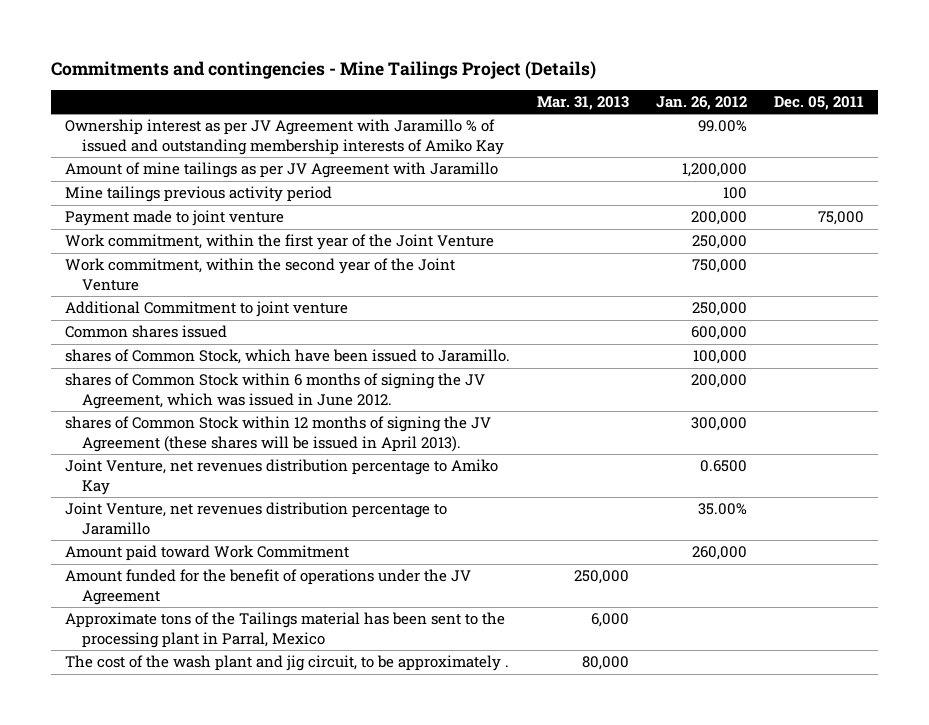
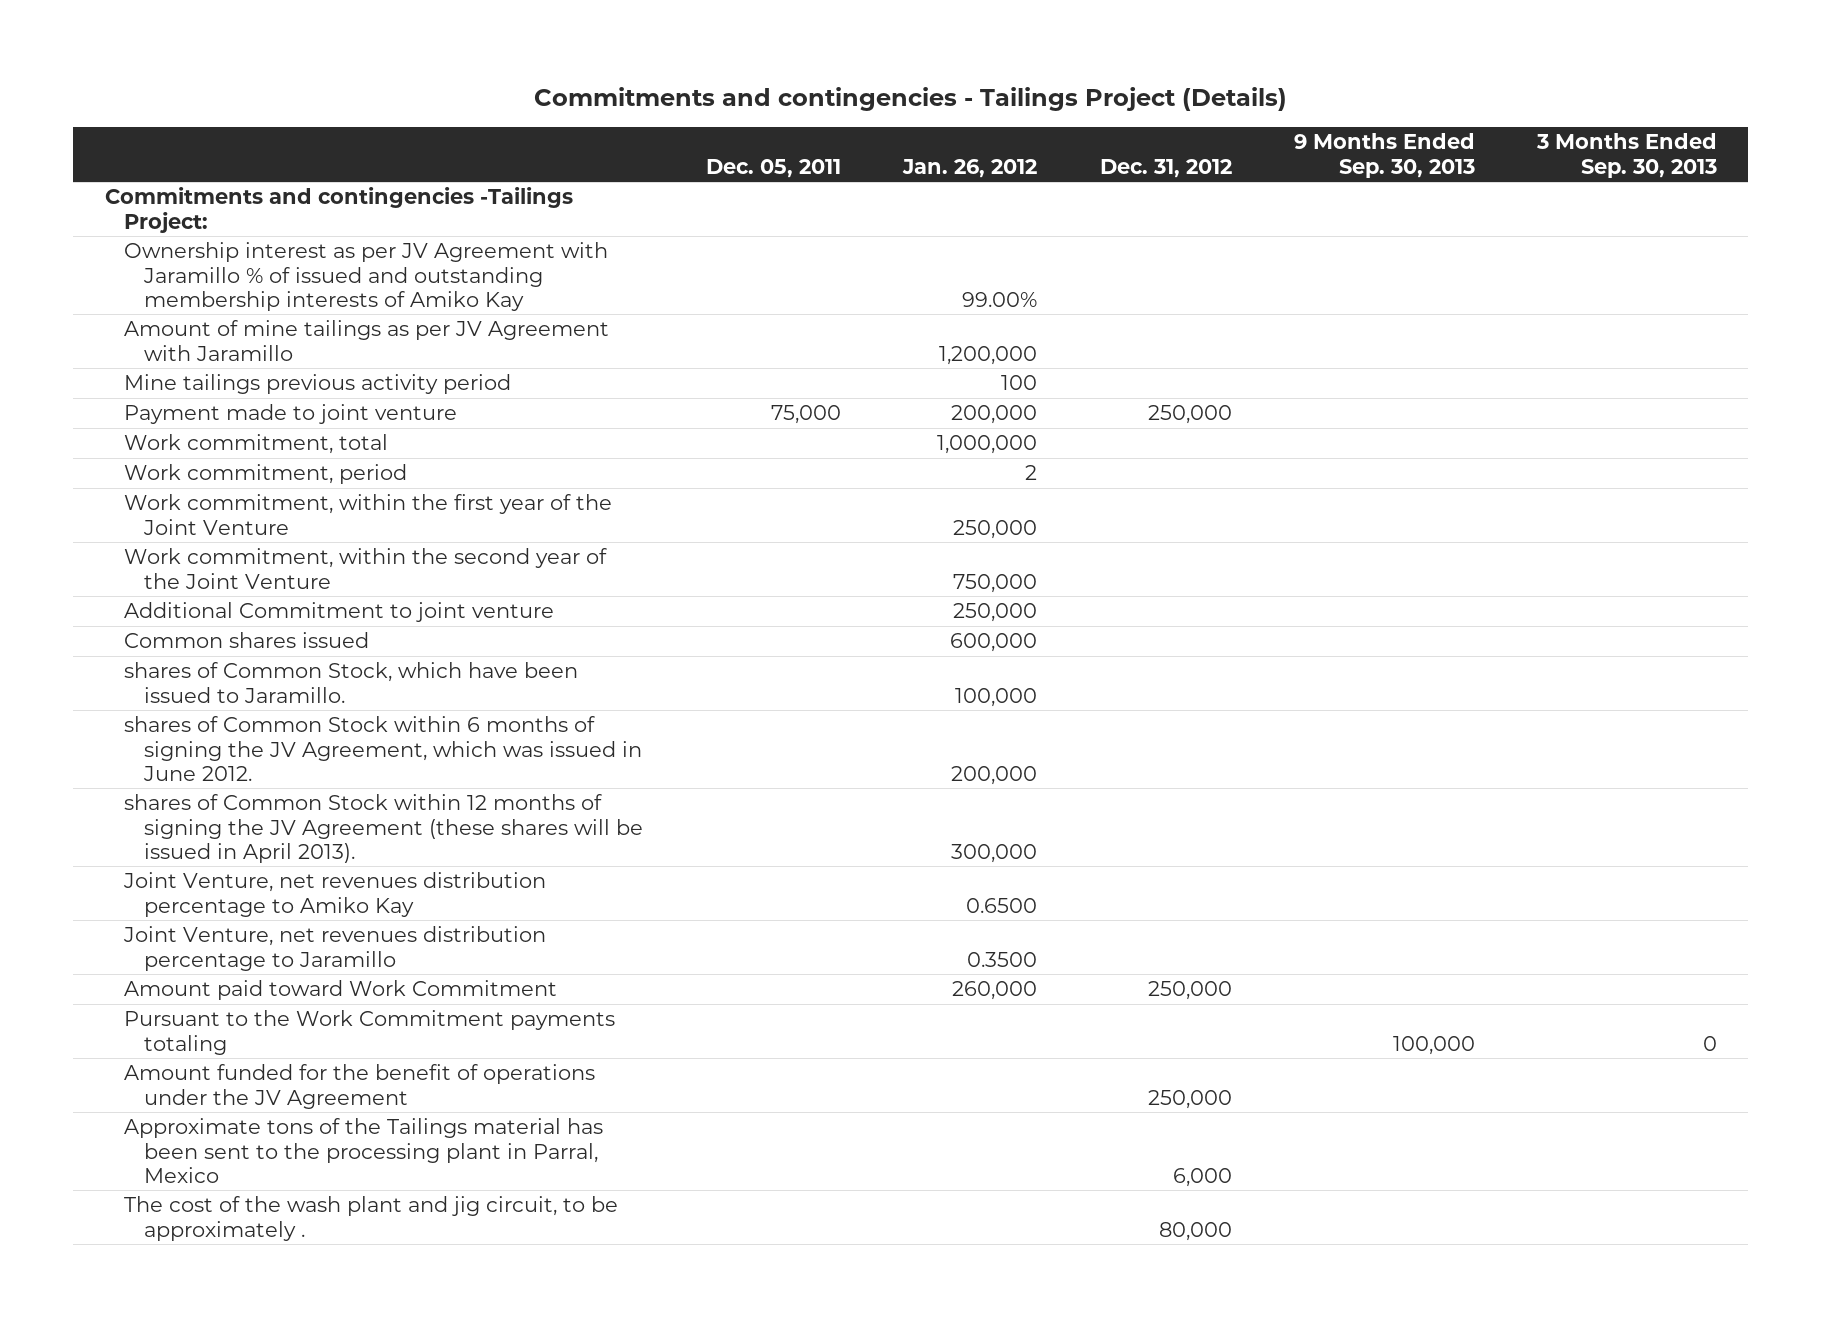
[51,60,597,79] Commitments and contingencies - Mine Tailings Project (Details) -> [533,87,1287,112] Commitments and contingencies - Tailings Project (Details)
[537,96,630,111] Mar. 31, 2013 -> none
none -> [1099,158,1232,178] Dec. 31, 2012
none -> [1293,133,1475,178] 9 Months Ended Sep. 30, 2013
none -> [1536,133,1718,178] 3 Months Ended Sep. 30, 2013
none -> [104,187,573,233] Commitments and contingencies -Tailings Project:
none -> [124,434,389,455] Work commitment, total
none -> [124,464,408,485] Work commitment, period
[698,503,748,516] 35.00% -> [967,951,1038,967] 0.3500
none -> [124,1010,616,1055] Pursuant to the Work Commitment payments totaling

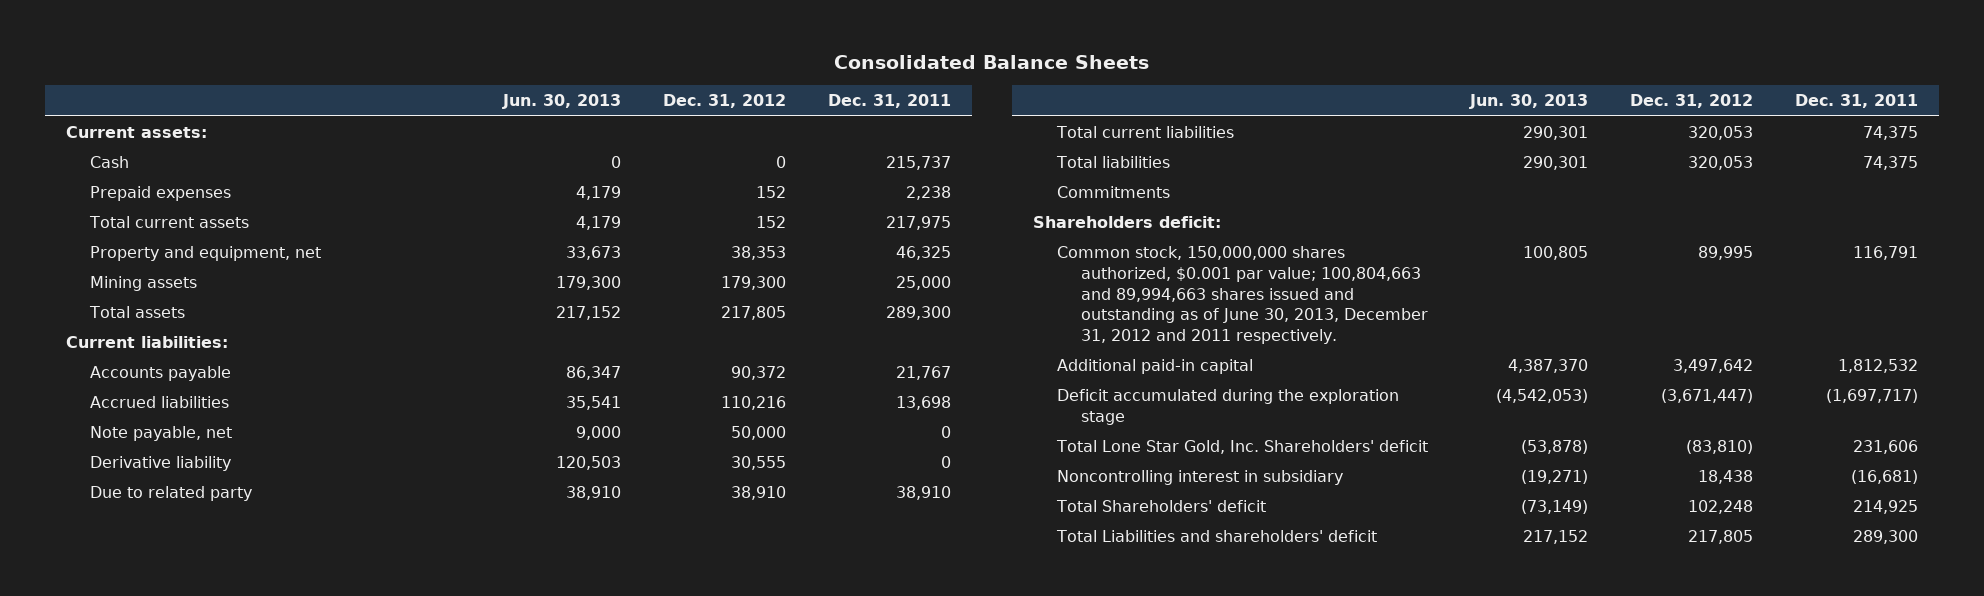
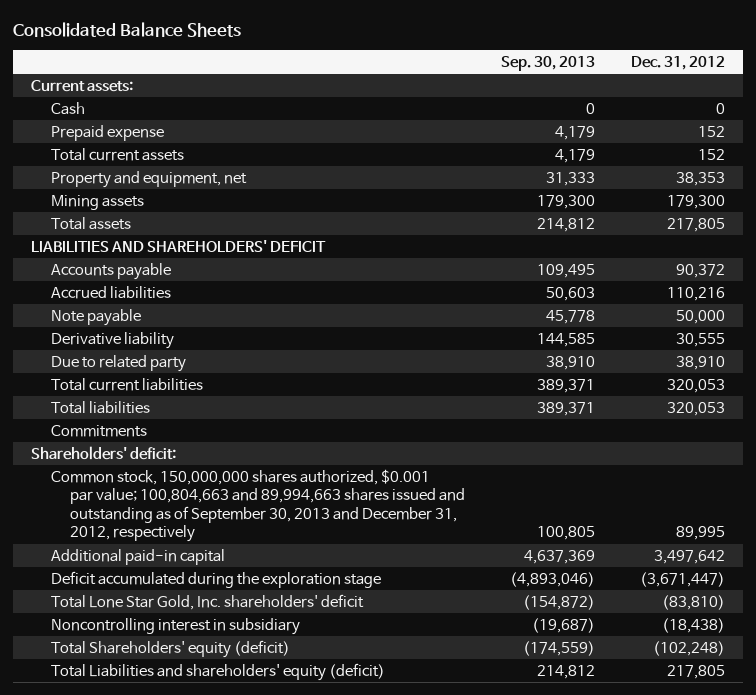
[502,94,622,110] Jun. 30, 2013 -> none
[827,94,951,109] Dec. 31, 2011 -> none
none -> [501,55,596,71] Sep. 30, 2013
[89,186,231,202] Prepaid expenses -> [50,124,164,141] Prepaid expense
[65,336,228,349] Current liabilities: -> none
none -> [31,239,327,252] LIABILITIES AND SHAREHOLDERS' DEFICIT
[89,426,232,442] Note payable, net -> [50,308,141,326] Note payable
[1032,216,1221,229] Shareholders deficit: -> [31,445,177,460] Shareholders' deficit:
[1057,246,1429,345] Common stock, 150,000,000 shares authorized, $0.001 par value; 100,804,663 and 89,994,663 shares issued and outstanding as of June 30, 2013, December 31, 2012 and 2011 respectively. -> [50,468,466,542] Common stock, 150,000,000 shares authorized, $0.001 par value; 100,804,663 and 89,994,663 shares issued and outstanding as of September 30, 2013 and December 31, 2012, respectively
[1056,440,1429,455] Total Lone Star Gold, Inc. Shareholders' deficit -> [50,593,364,610] Total Lone Star Gold, Inc. shareholders' deficit
[1698,470,1754,485] 18,438 -> [662,617,726,633] (18,438)
[1056,500,1267,513] Total Shareholders' deficit -> [50,639,290,658] Total Shareholders' equity (deficit)
[1688,500,1754,515] 102,248 -> [653,640,726,656] (102,248)
[1056,530,1378,543] Total Liabilities and shareholders' deficit -> [50,662,385,681] Total Liabilities and shareholders' equity (deficit)

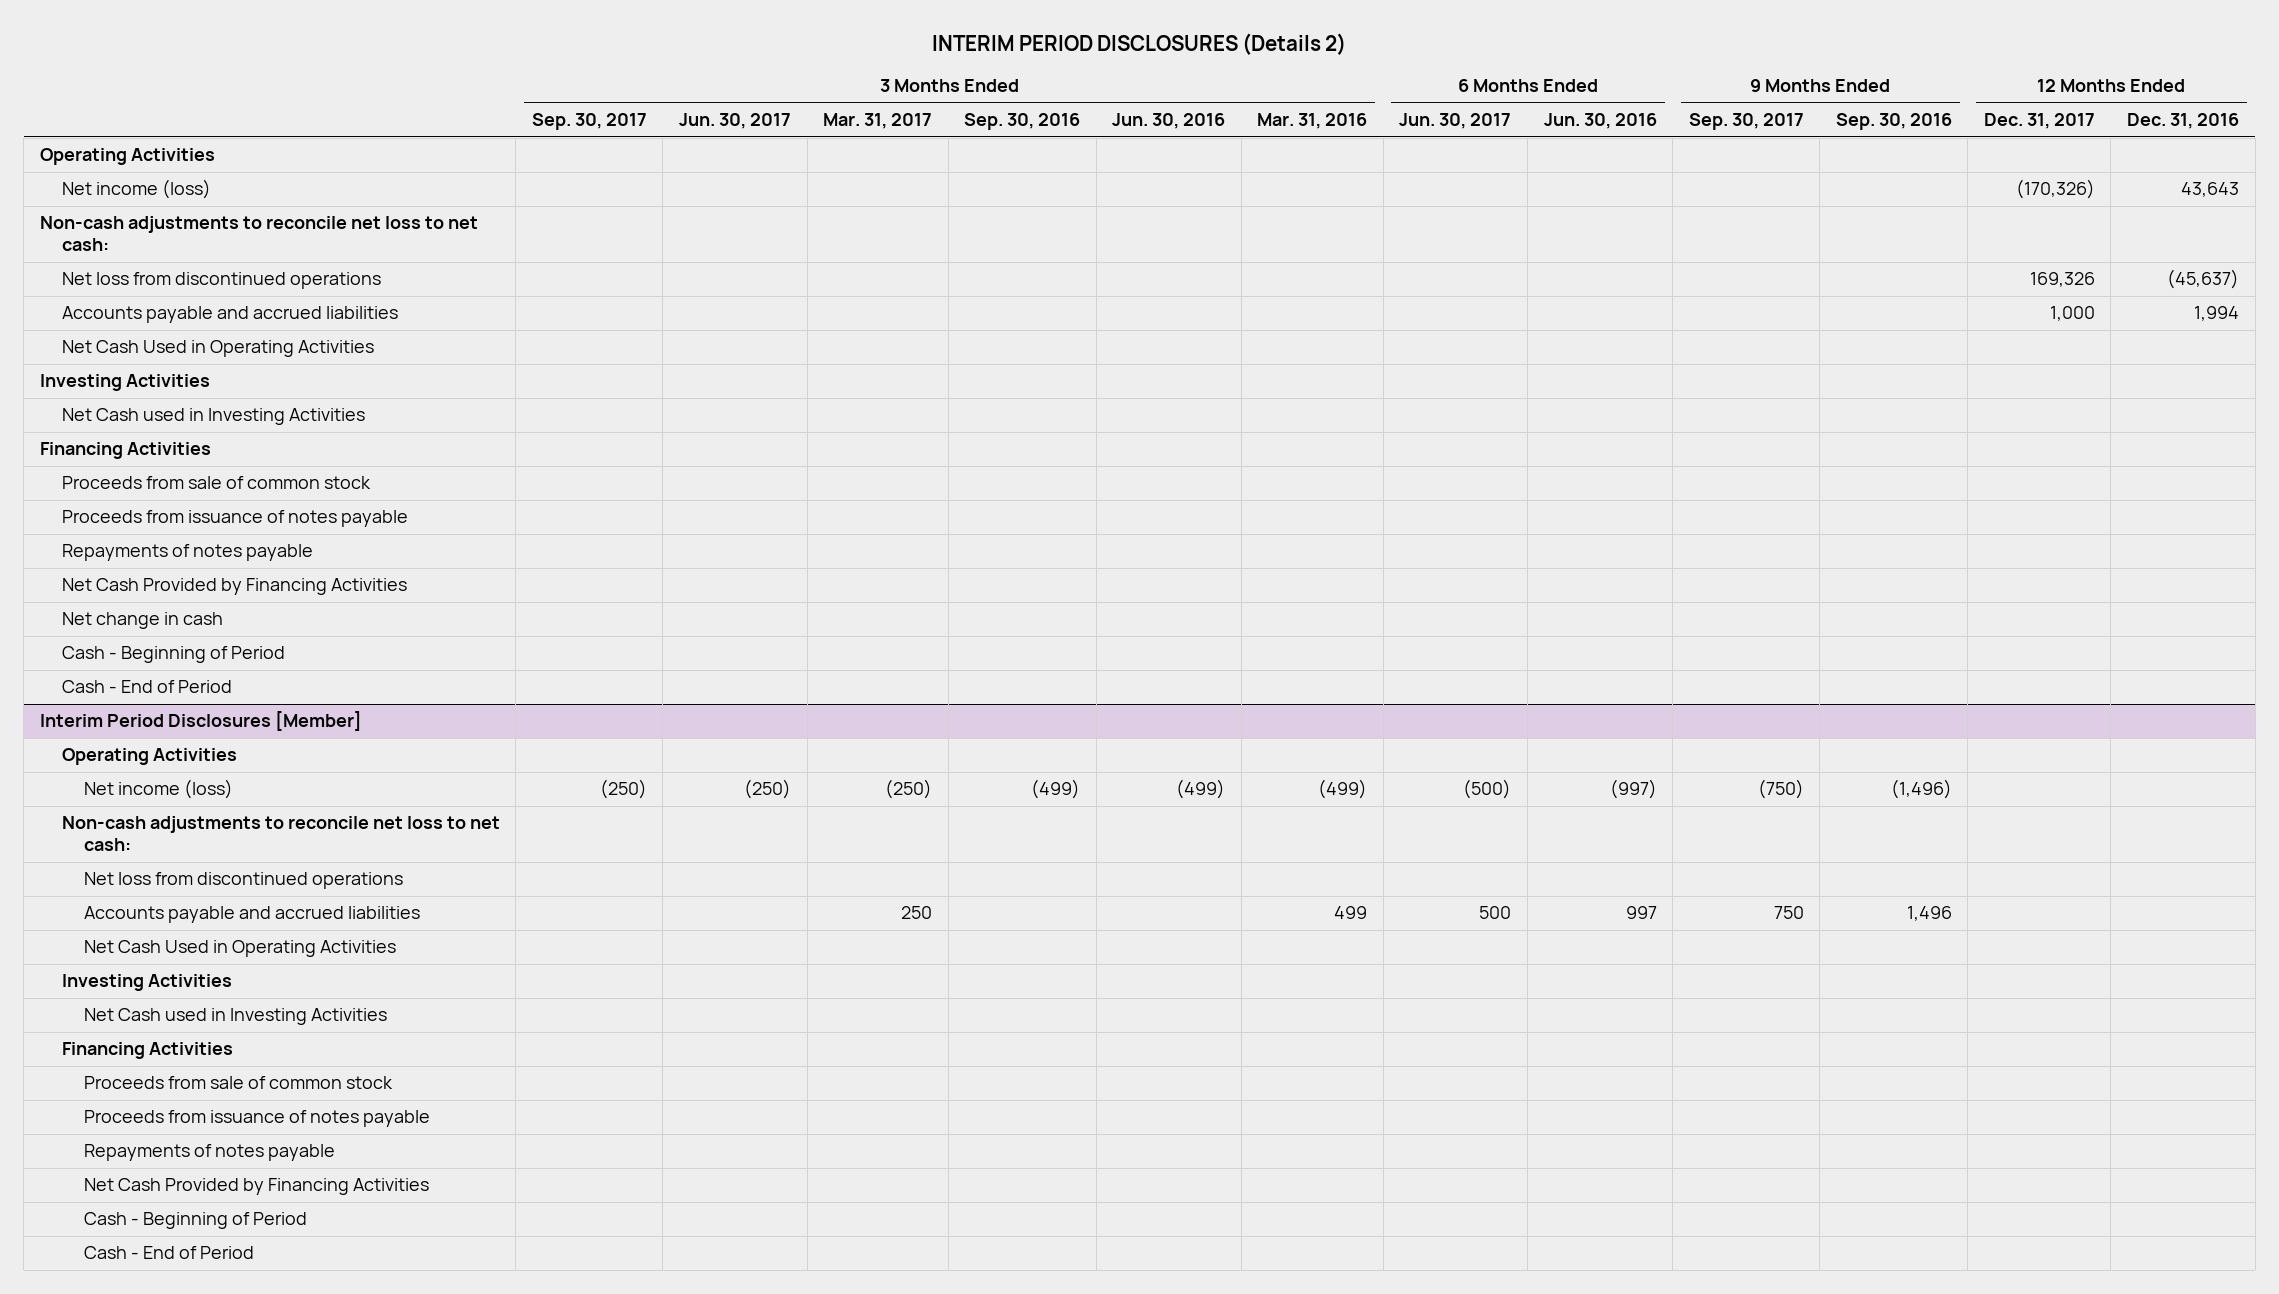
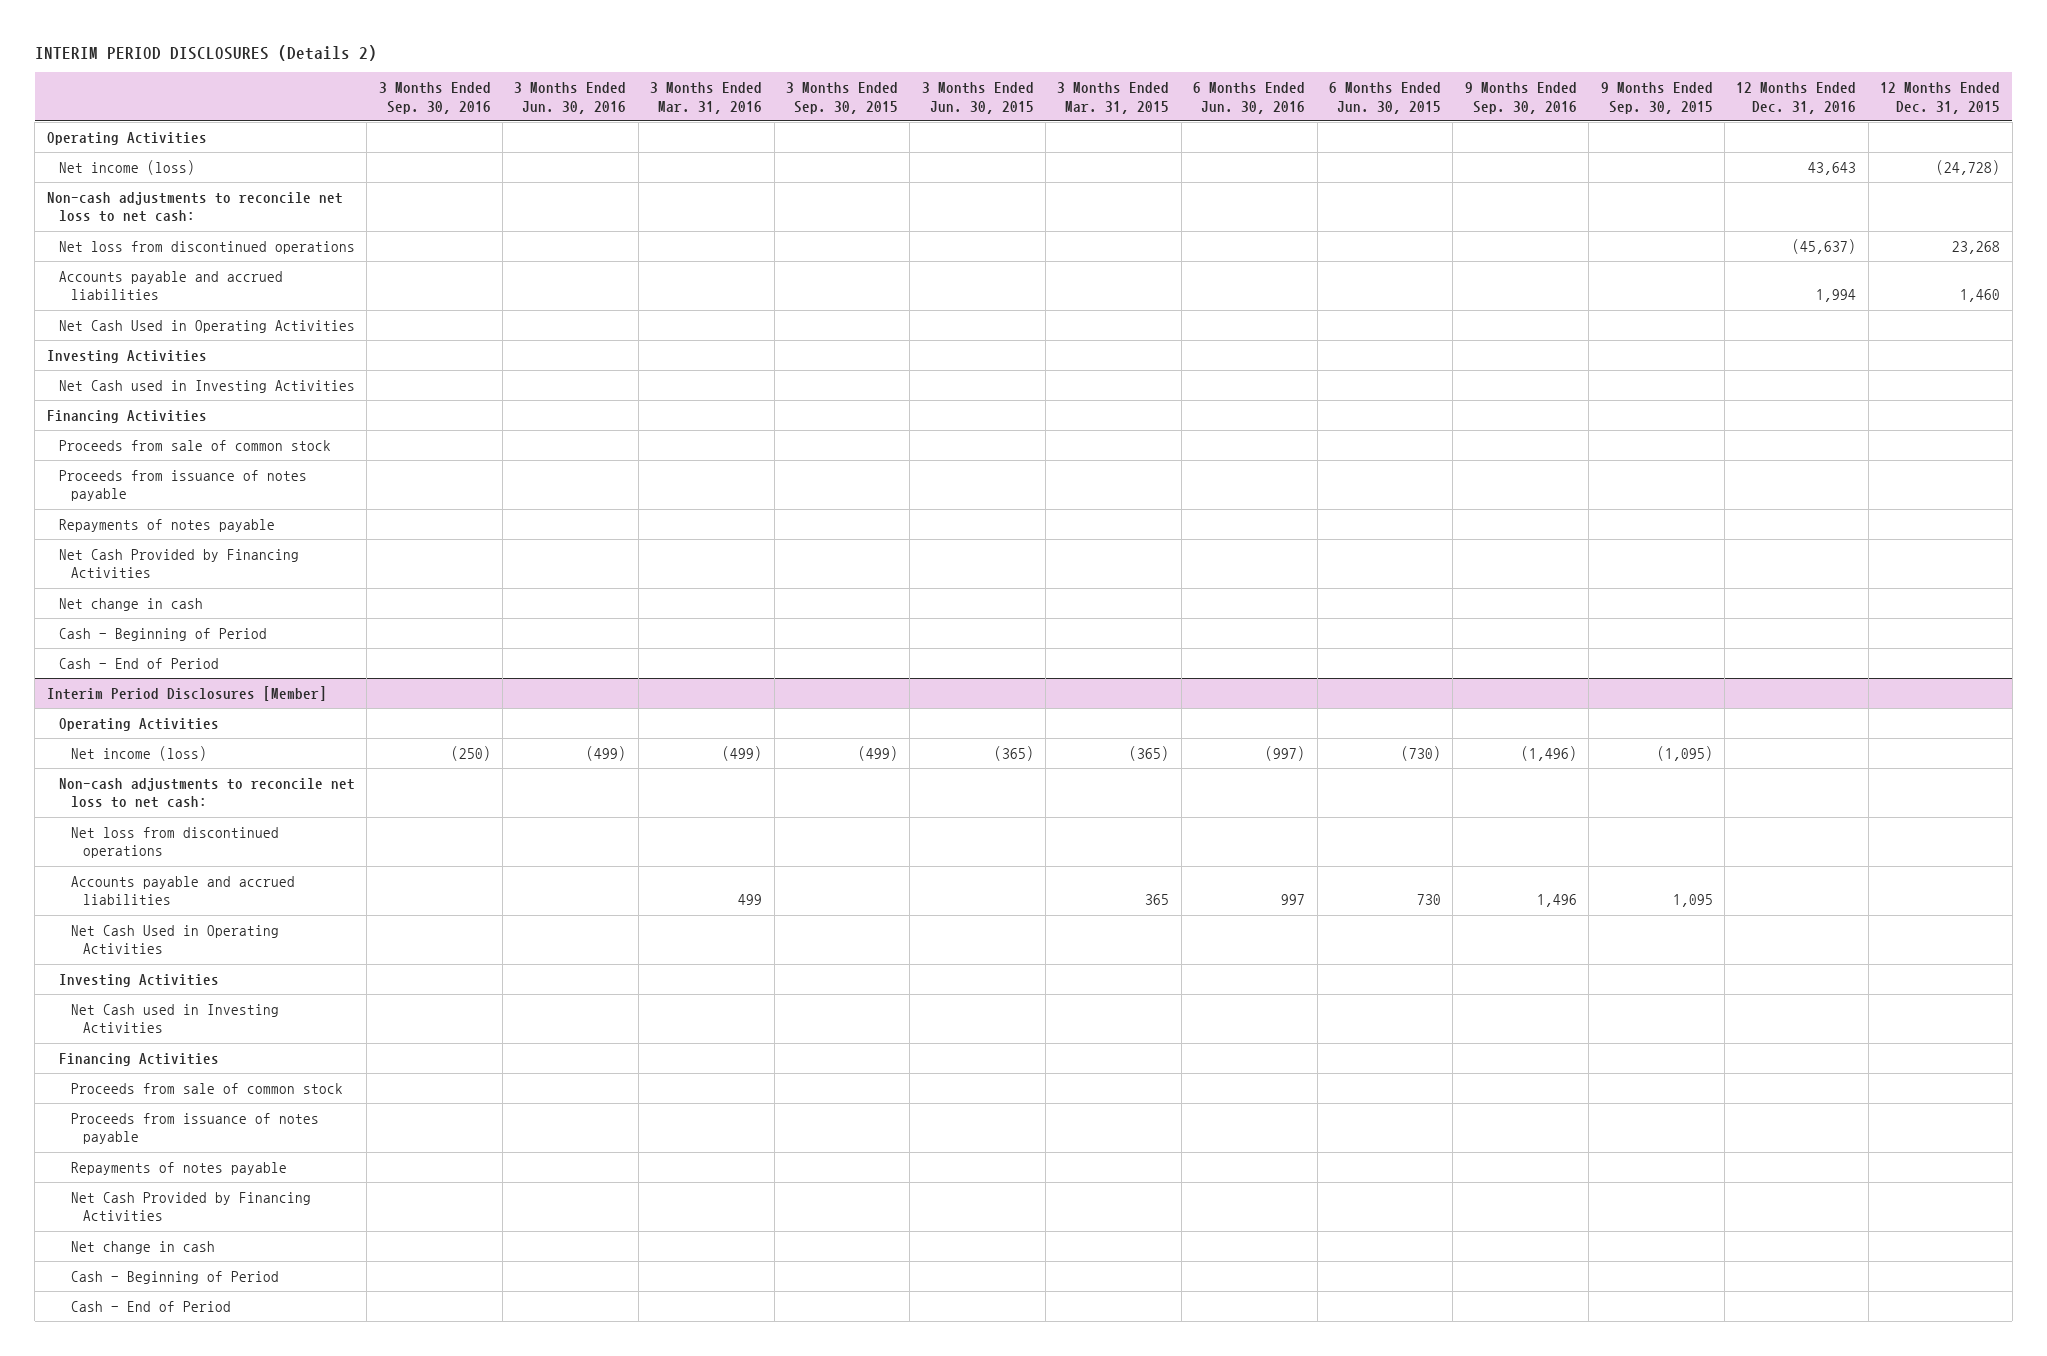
[531,113,647,131] Sep. 30, 2017 -> none
[678,113,791,130] Jun. 30, 2017 -> none
[823,113,933,130] Mar. 31, 2017 -> none
[1399,113,1512,130] Jun. 30, 2017 -> none
[1688,113,1804,131] Sep. 30, 2017 -> none
[1983,113,2095,130] Dec. 31, 2017 -> none
none -> [785,81,898,114] 3 Months Ended Sep. 30, 2015
none -> [921,81,1034,114] 3 Months Ended Jun. 30, 2015
none -> [1057,81,1170,114] 3 Months Ended Mar. 31, 2015
none -> [1329,81,1442,114] 6 Months Ended Jun. 30, 2015
none -> [1600,81,1713,114] 9 Months Ended Sep. 30, 2015
none -> [1880,81,2001,114] 12 Months Ended Dec. 31, 2015
[1031,779,1081,800] (499) -> [450,745,491,761] (250)
none -> [70,1240,215,1254] Net change in cash

